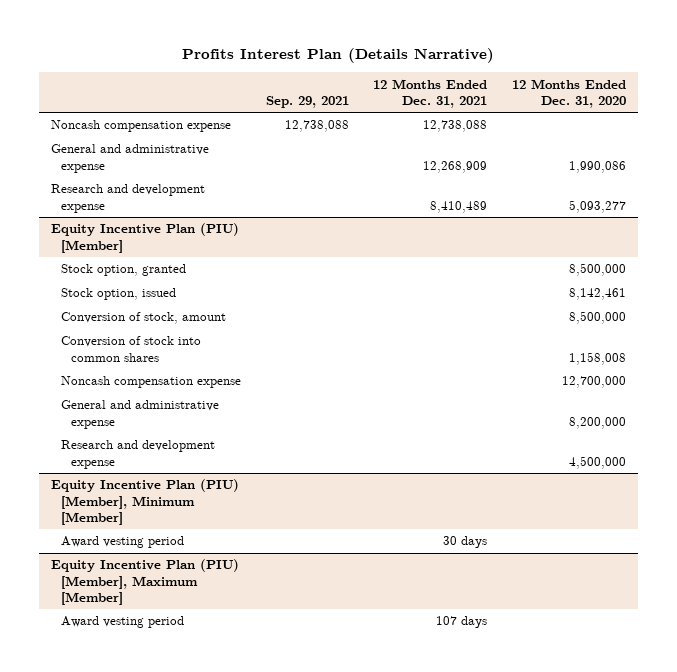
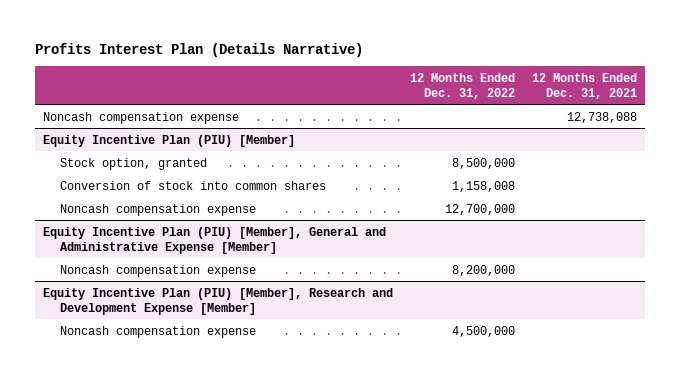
[265,95,349,108] Sep. 29, 2021 -> none
[512,78,627,108] 12 Months Ended Dec. 31, 2020 -> none
none -> [410,72,516,99] 12 Months Ended Dec. 31, 2022
[50,144,209,173] General and administrative expense -> none
[50,184,205,213] Research and development expense -> none
[61,288,177,301] Stock option, issued -> none
[61,312,227,325] Conversion of stock, amount -> none
[61,400,220,429] General and administrative expense -> none
[61,440,216,469] Research and development expense -> none
[50,479,239,525] Equity Incentive Plan (PIU) [Member], Minimum [Member] -> none
[61,536,185,549] Award vesting period -> none
[50,559,239,605] Equity Incentive Plan (PIU) [Member], Maximum [Member] -> none
[61,616,185,629] Award vesting period -> none
none -> [43,226,387,254] Equity Incentive Plan (PIU) [Member], General and Administrative Expense [Member]
none -> [60,264,257,277] Noncash compensation expense
none -> [43,287,394,315] Equity Incentive Plan (PIU) [Member], Research and Development Expense [Member]
none -> [60,325,257,338] Noncash compensation expense

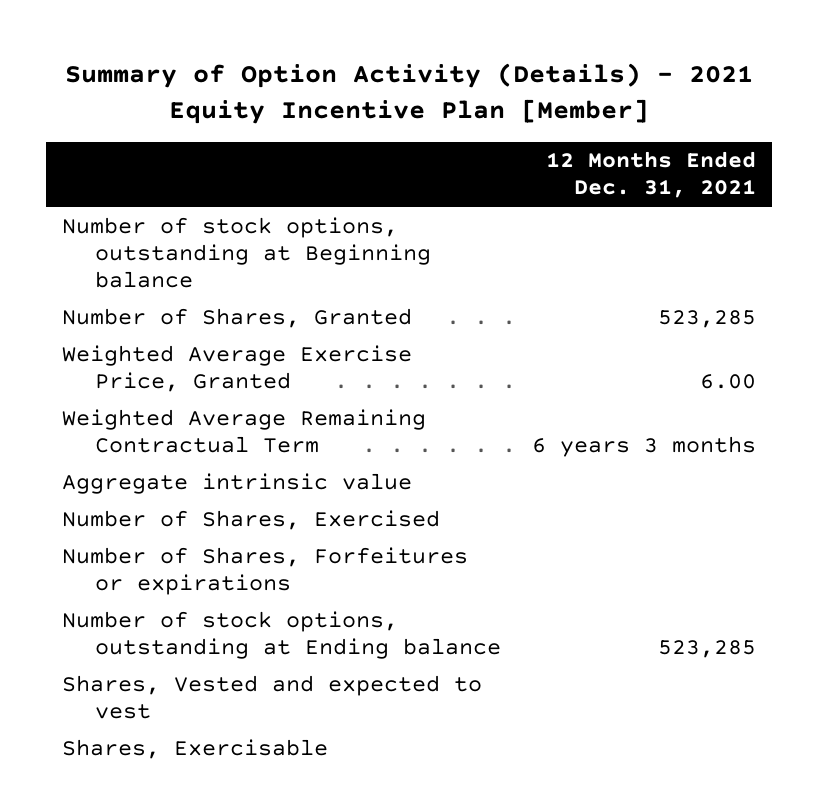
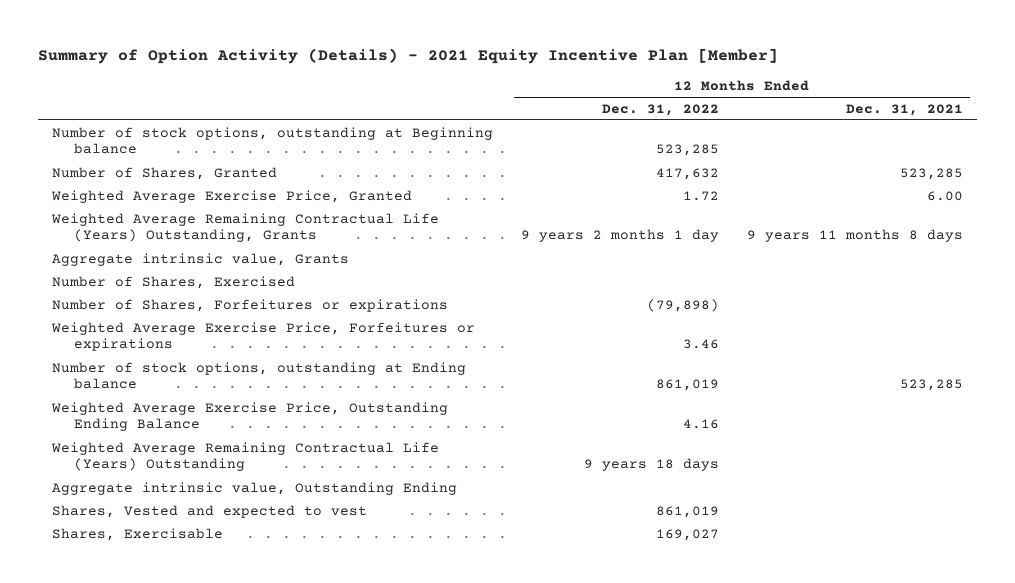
none -> [601,103,719,116] Dec. 31, 2022
[61,408,426,453] Weighted Average Remaining Contractual Term -> none
none -> [50,212,439,243] Weighted Average Remaining Contractual Life (Years) Outstanding, Grants
[61,472,412,494] Aggregate intrinsic value -> [51,252,349,266] Aggregate intrinsic value, Grants
none -> [50,321,475,352] Weighted Average Exercise Price, Forfeitures or expirations
none -> [50,401,448,432] Weighted Average Exercise Price, Outstanding Ending Balance
none -> [50,441,439,472] Weighted Average Remaining Contractual Life (Years) Outstanding
none -> [51,481,457,495] Aggregate intrinsic value, Outstanding Ending

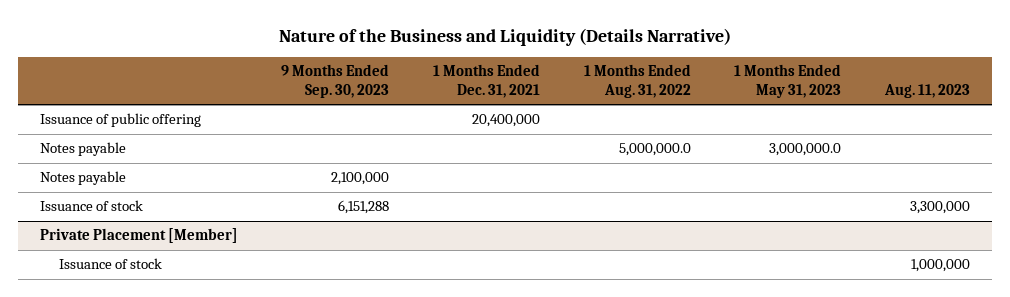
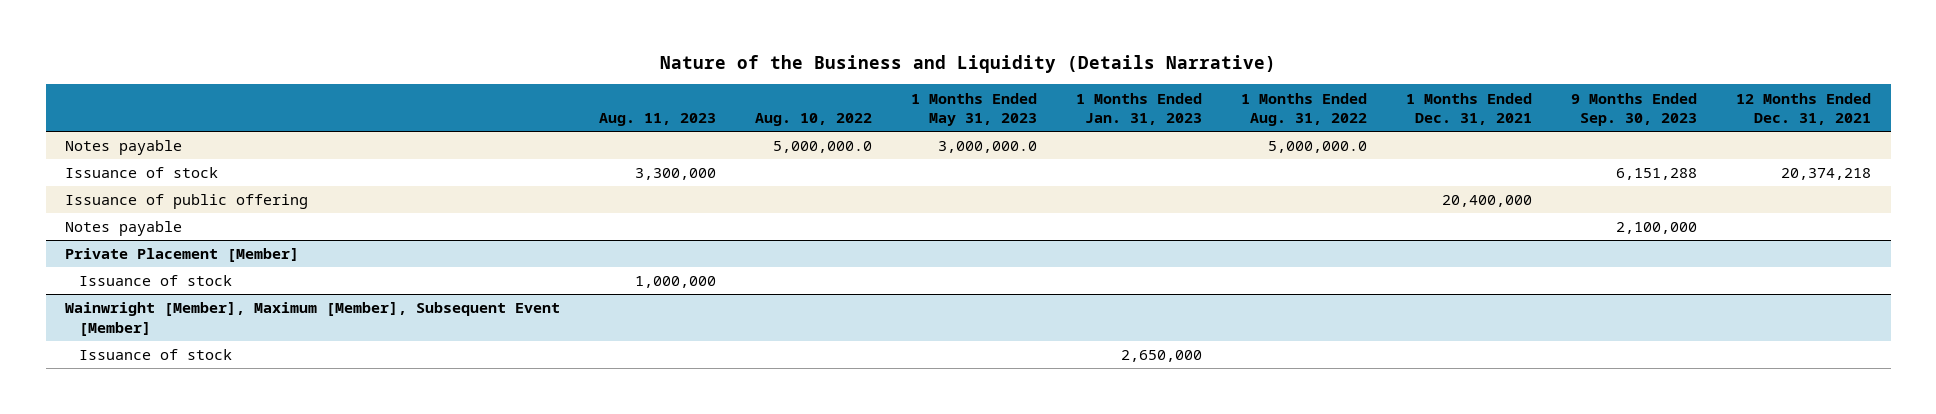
none -> [755,113,873,127] Aug. 10, 2022
none -> [1076,92,1203,126] 1 Months Ended Jan. 31, 2023
none -> [1736,92,1872,126] 12 Months Ended Dec. 31, 2021
[39,113,201,128] Issuance of public offering -> [65,194,309,210] Issuance of public offering
[39,171,126,186] Notes payable -> [65,221,183,237] Notes payable
none -> [65,302,561,336] Wainwright [Member], Maximum [Member], Subsequent Event [Member]
none -> [78,349,232,361] Issuance of stock

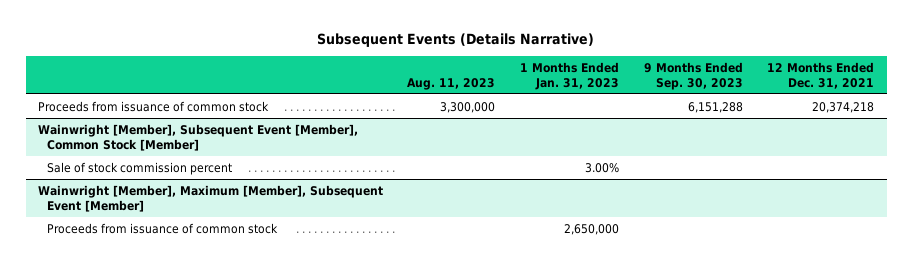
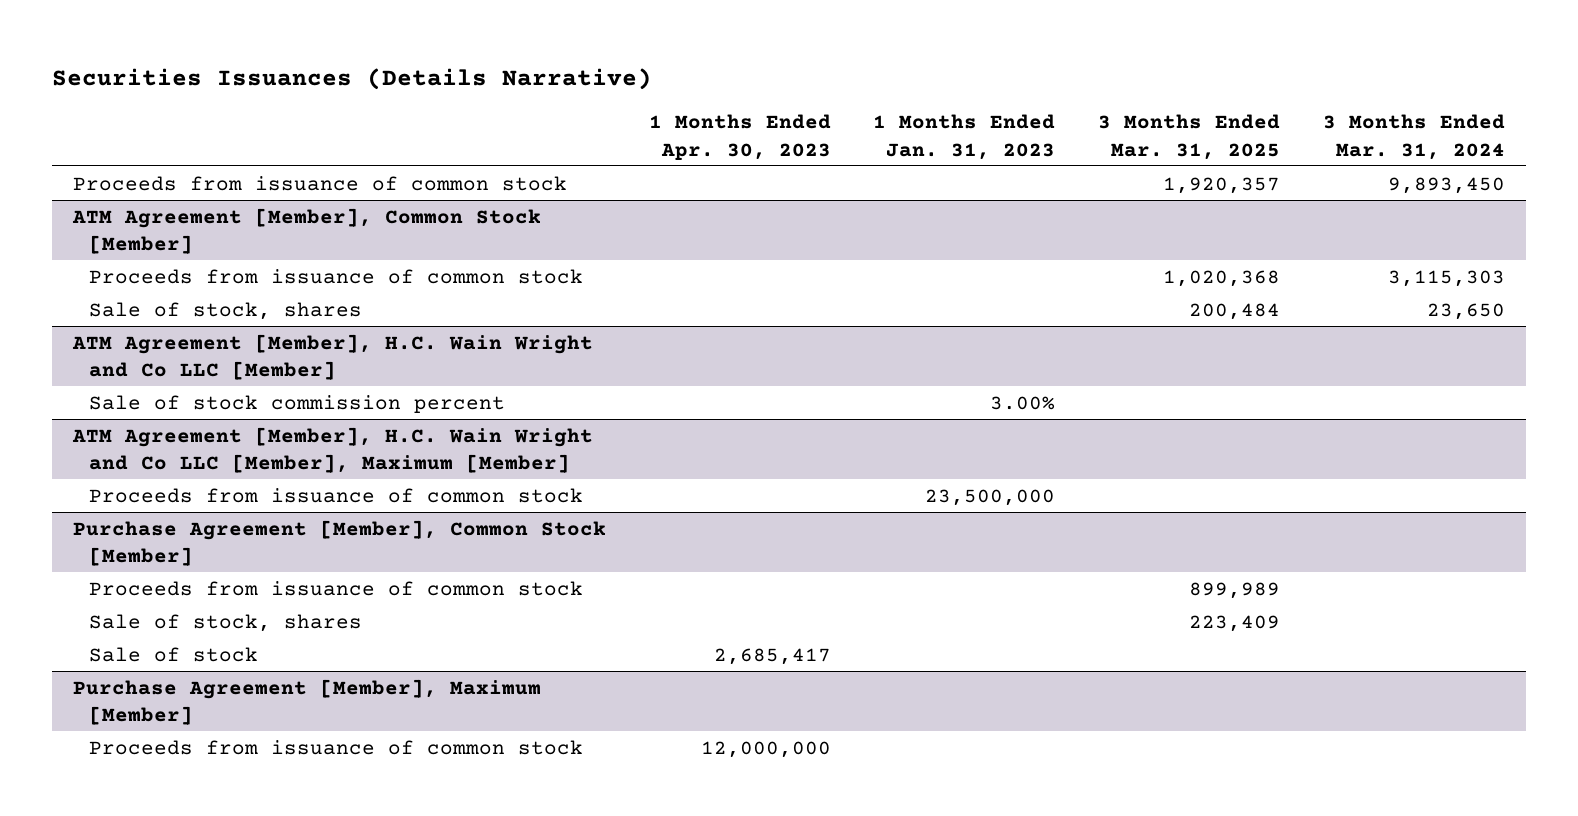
[317,33,595,48] Subsequent Events (Details Narrative) -> [51,67,652,90] Securities Issuances (Details Narrative)
[407,77,496,90] Aug. 11, 2023 -> none
[643,61,743,90] 9 Months Ended Sep. 30, 2023 -> none
[767,61,875,89] 12 Months Ended Dec. 31, 2021 -> none
none -> [648,114,831,160] 1 Months Ended Apr. 30, 2023
none -> [1098,114,1281,160] 3 Months Ended Mar. 31, 2025
none -> [1322,114,1505,160] 3 Months Ended Mar. 31, 2024
none -> [72,207,542,254] ATM Agreement [Member], Common Stock [Member]
none -> [89,268,584,284] Proceeds from issuance of common stock
none -> [89,301,363,320] Sale of stock, shares
[37,123,358,151] Wainwright [Member], Subsequent Event [Member], Common Stock [Member] -> [72,333,594,380] ATM Agreement [Member], H.C. Wain Wright and Co LLC [Member]
[37,184,383,212] Wainwright [Member], Maximum [Member], Subsequent Event [Member] -> none
[46,222,278,234] Proceeds from issuance of common stock -> none
none -> [72,426,594,473] ATM Agreement [Member], H.C. Wain Wright and Co LLC [Member], Maximum [Member]
none -> [89,487,584,503] Proceeds from issuance of common stock
none -> [73,519,607,566] Purchase Agreement [Member], Common Stock [Member]
none -> [89,580,584,596] Proceeds from issuance of common stock
none -> [89,613,363,632] Sale of stock, shares
none -> [89,646,259,662] Sale of stock
none -> [73,678,542,725] Purchase Agreement [Member], Maximum [Member]
none -> [89,739,584,755] Proceeds from issuance of common stock

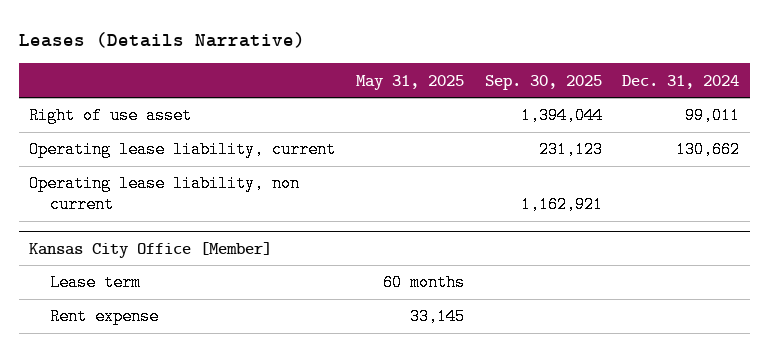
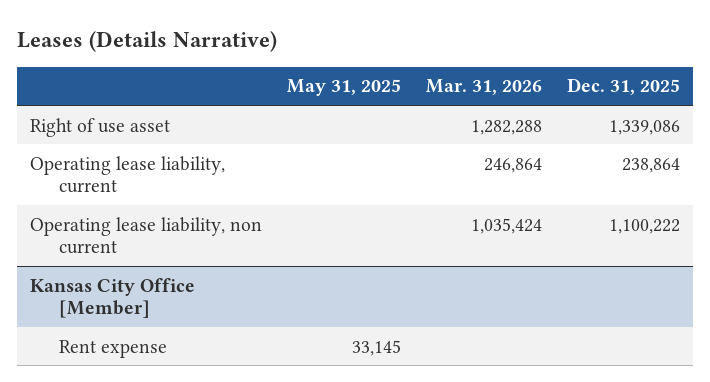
[484,74,602,90] Sep. 30, 2025 -> none
[622,74,740,89] Dec. 31, 2024 -> none
none -> [426,79,543,96] Mar. 31, 2026
none -> [567,78,681,96] Dec. 31, 2025
[50,274,142,292] Lease term -> none

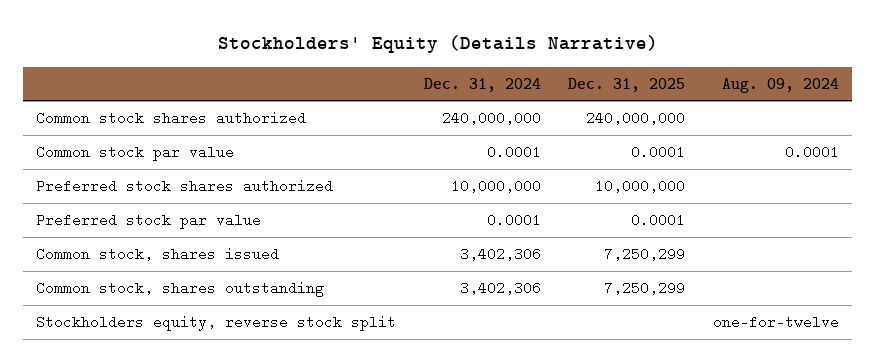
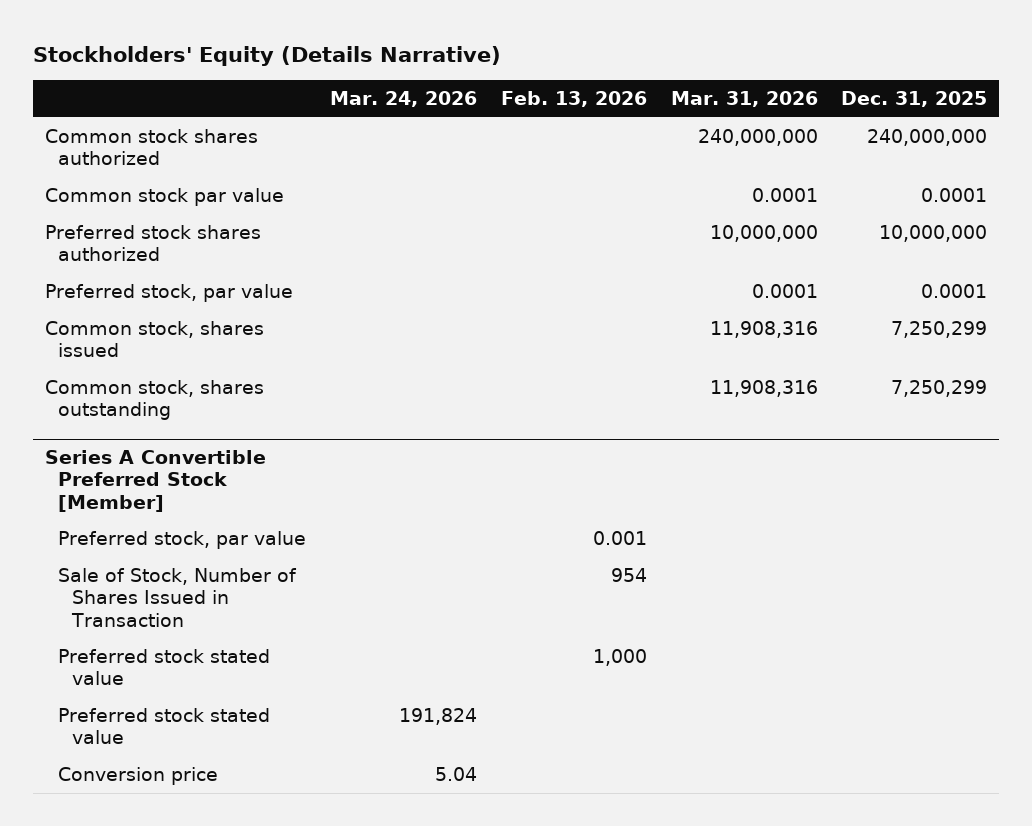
[423,77,541,92] Dec. 31, 2024 -> none
[721,77,839,93] Aug. 09, 2024 -> none
none -> [330,91,478,108] Mar. 24, 2026
none -> [500,91,647,108] Feb. 13, 2026
none -> [670,91,818,108] Mar. 31, 2026
[36,213,262,230] Preferred stock par value -> [44,284,293,303] Preferred stock, par value
[36,315,397,332] Stockholders equity, reverse stock split -> none
none -> [44,450,266,512] Series A Convertible Preferred Stock [Member]
none -> [58,531,307,550] Preferred stock, par value
none -> [58,568,298,627] Sale of Stock, Number of Shares Issued in Transaction
none -> [58,649,271,686] Preferred stock stated value
none -> [58,708,271,745] Preferred stock stated value
none -> [58,767,219,786] Conversion price

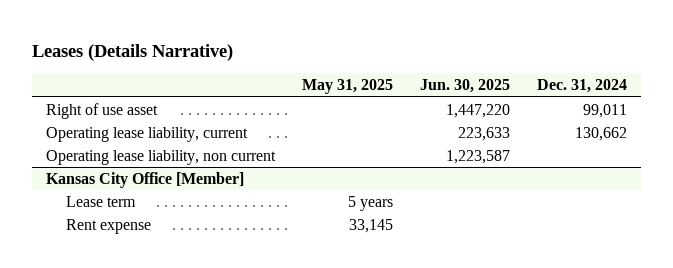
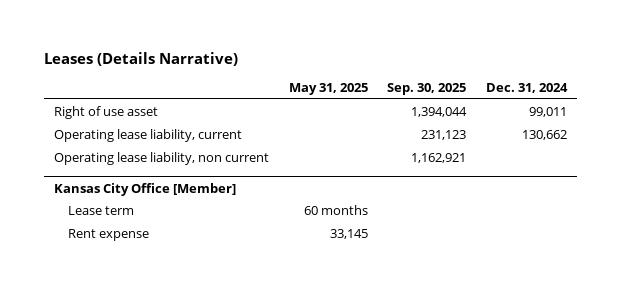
[420,79,511,94] Jun. 30, 2025 -> none
none -> [387,82,467,95] Sep. 30, 2025
[348,195,394,211] 5 years -> [303,204,368,215] 60 months

